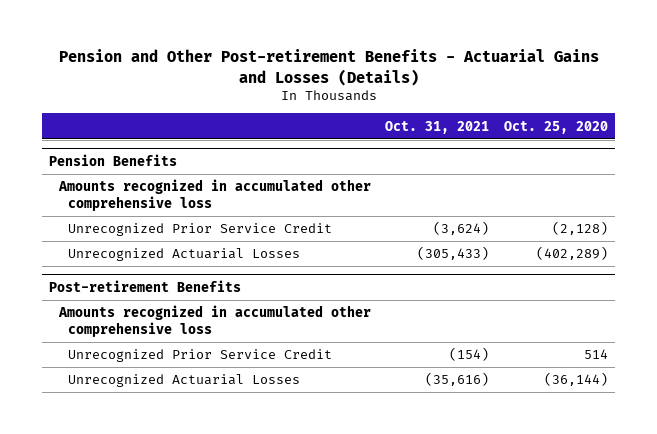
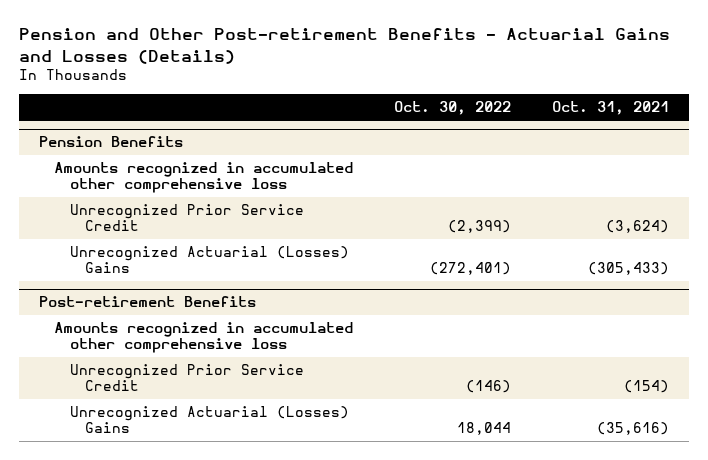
[503,120,608,134] Oct. 25, 2020 -> none
none -> [394,101,512,116] Oct. 30, 2022
[67,248,300,262] Unrecognized Actuarial Losses -> [69,246,349,274] Unrecognized Actuarial (Losses) Gains
[67,374,300,388] Unrecognized Actuarial Losses -> [69,406,349,434] Unrecognized Actuarial (Losses) Gains

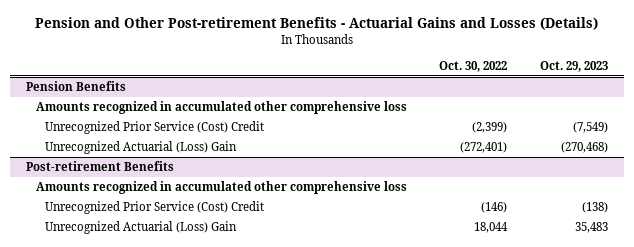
[552,101,670,116] Oct. 31, 2021 -> none
none -> [539,60,608,72] Oct. 29, 2023
[69,204,304,232] Unrecognized Prior Service Credit -> [44,121,264,135] Unrecognized Prior Service (Cost) Credit
[69,246,349,274] Unrecognized Actuarial (Losses) Gains -> [44,141,237,155] Unrecognized Actuarial (Loss) Gain
[69,364,304,392] Unrecognized Prior Service Credit -> [44,201,264,215] Unrecognized Prior Service (Cost) Credit
[69,406,349,434] Unrecognized Actuarial (Losses) Gains -> [44,221,237,235] Unrecognized Actuarial (Loss) Gain

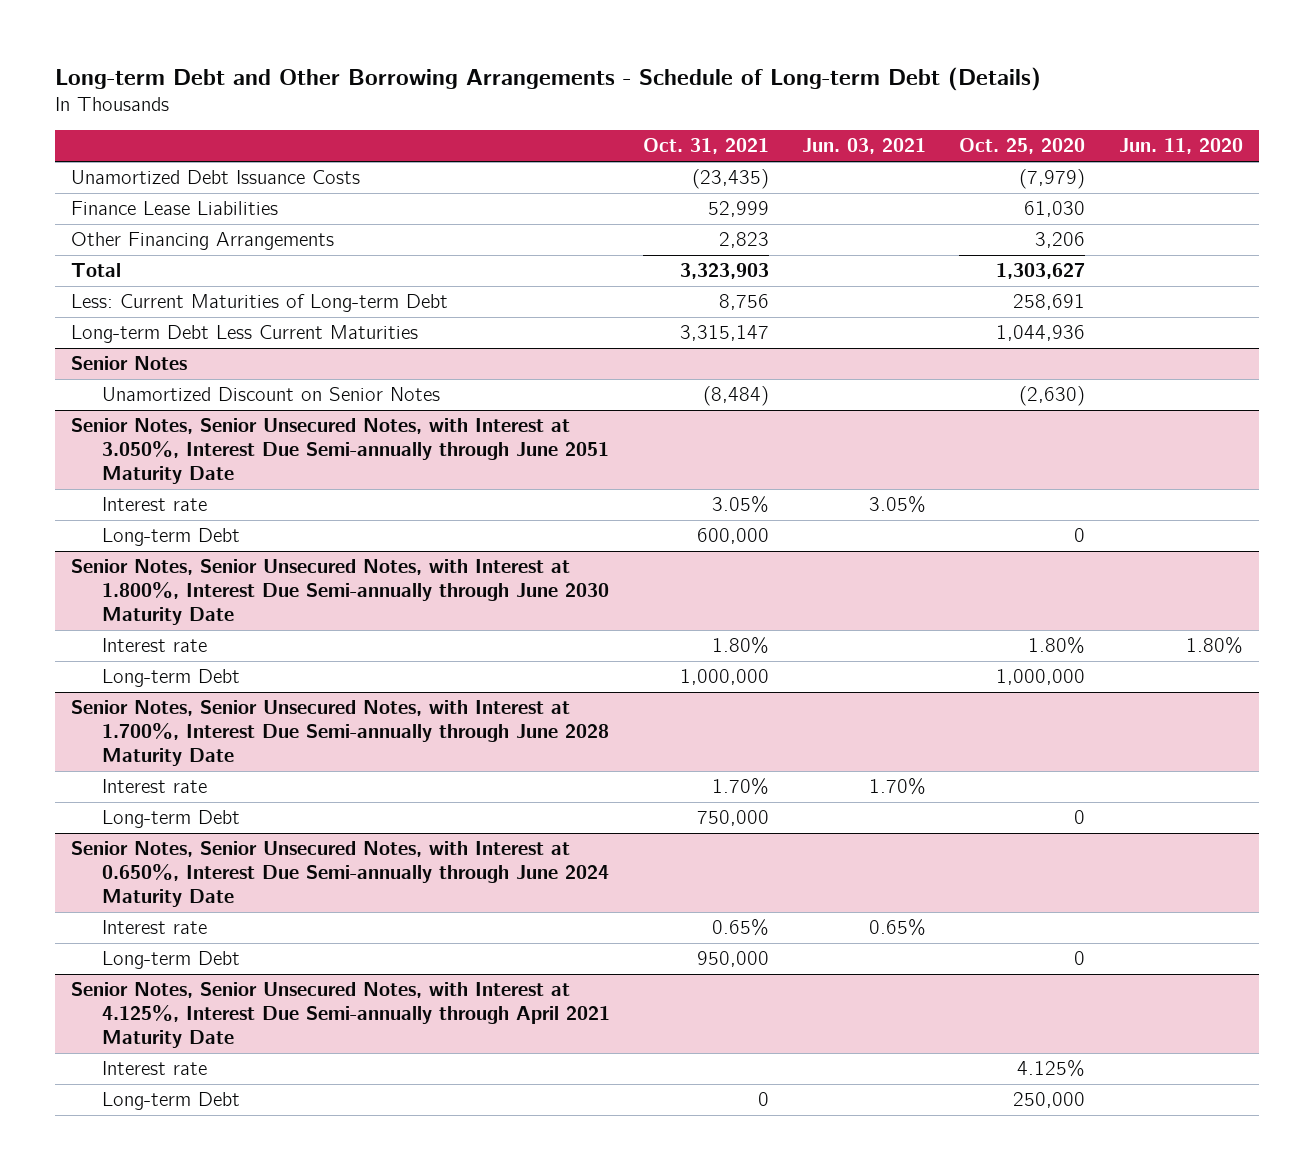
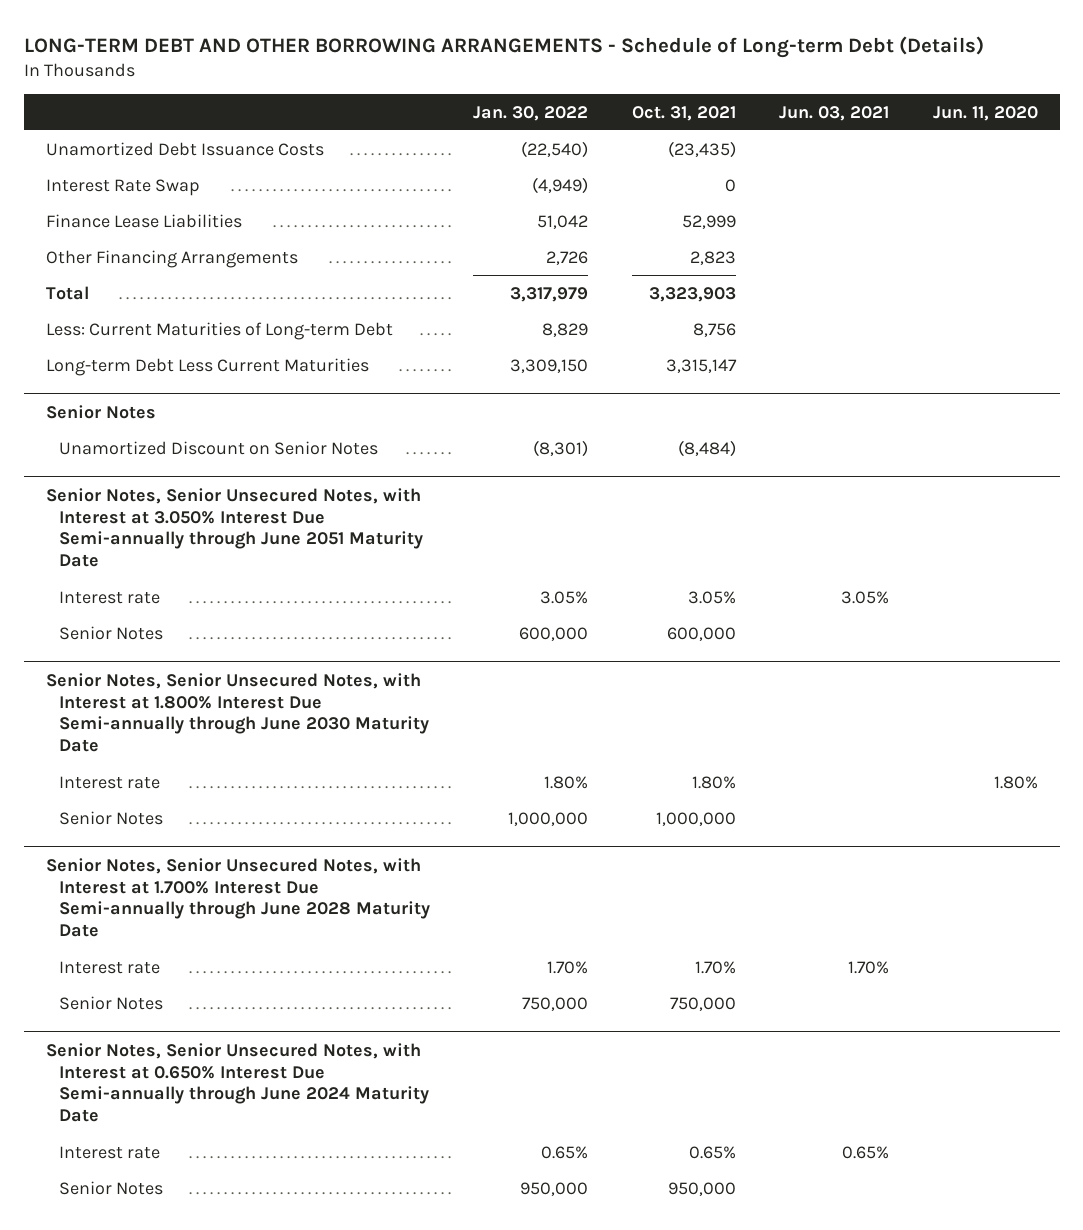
[54,66,1041,91] Long-term Debt and Other Borrowing Arrangements - Schedule of Long-term Debt (Details) -> [23,35,984,58] LONG-TERM DEBT AND OTHER BORROWING ARRANGEMENTS - Schedule of Long-term Debt (Details)
[959,138,1086,155] Oct. 25, 2020 -> none
none -> [473,105,589,121] Jan. 30, 2022
none -> [45,178,200,196] Interest Rate Swap
[71,418,609,485] Senior Notes, Senior Unsecured Notes, with Interest at 3.050%, Interest Due Semi-annually through June 2051 Maturity Date -> [45,487,423,568] Senior Notes, Senior Unsecured Notes, with Interest at 3.050% Interest Due Semi-annually through June 2051 Maturity Date
[101,528,240,547] Long-term Debt -> [58,625,163,640] Senior Notes
[71,559,609,626] Senior Notes, Senior Unsecured Notes, with Interest at 1.800%, Interest Due Semi-annually through June 2030 Maturity Date -> [45,672,429,753] Senior Notes, Senior Unsecured Notes, with Interest at 1.800% Interest Due Semi-annually through June 2030 Maturity Date
[101,669,240,688] Long-term Debt -> [58,810,163,825] Senior Notes
[71,700,609,767] Senior Notes, Senior Unsecured Notes, with Interest at 1.700%, Interest Due Semi-annually through June 2028 Maturity Date -> [45,857,430,938] Senior Notes, Senior Unsecured Notes, with Interest at 1.700% Interest Due Semi-annually through June 2028 Maturity Date
[101,810,240,829] Long-term Debt -> [58,995,163,1010] Senior Notes
[71,841,609,908] Senior Notes, Senior Unsecured Notes, with Interest at 0.650%, Interest Due Semi-annually through June 2024 Maturity Date -> [45,1042,429,1123] Senior Notes, Senior Unsecured Notes, with Interest at 0.650% Interest Due Semi-annually through June 2024 Maturity Date
[71,982,610,1049] Senior Notes, Senior Unsecured Notes, with Interest at 4.125%, Interest Due Semi-annually through April 2021 Maturity Date -> none
[101,1061,207,1076] Interest rate -> none
[101,1092,240,1111] Long-term Debt -> none
[101,951,240,970] Long-term Debt -> [58,1180,163,1195] Senior Notes

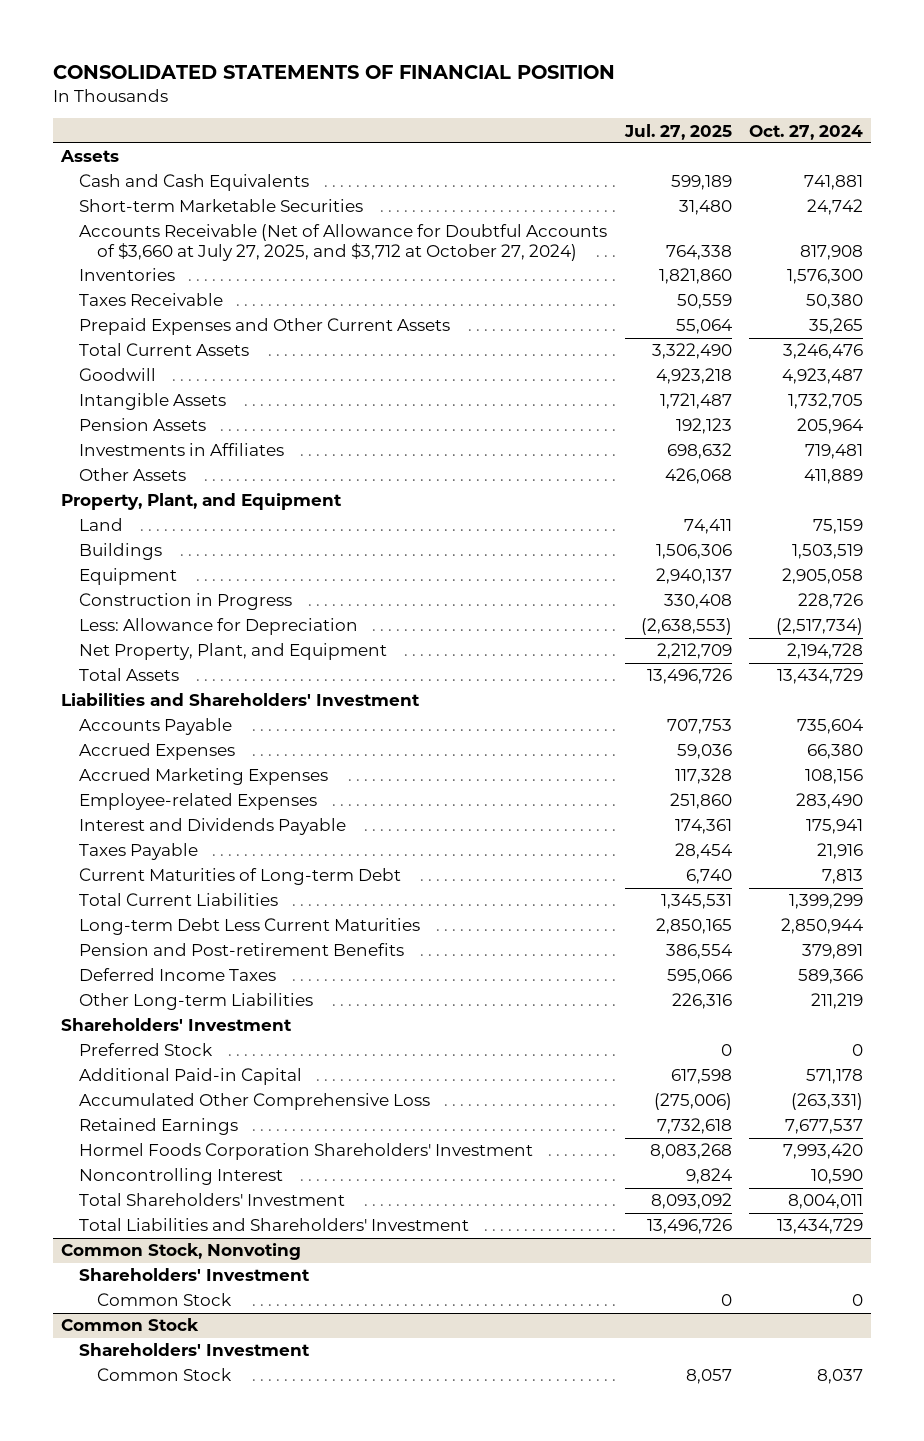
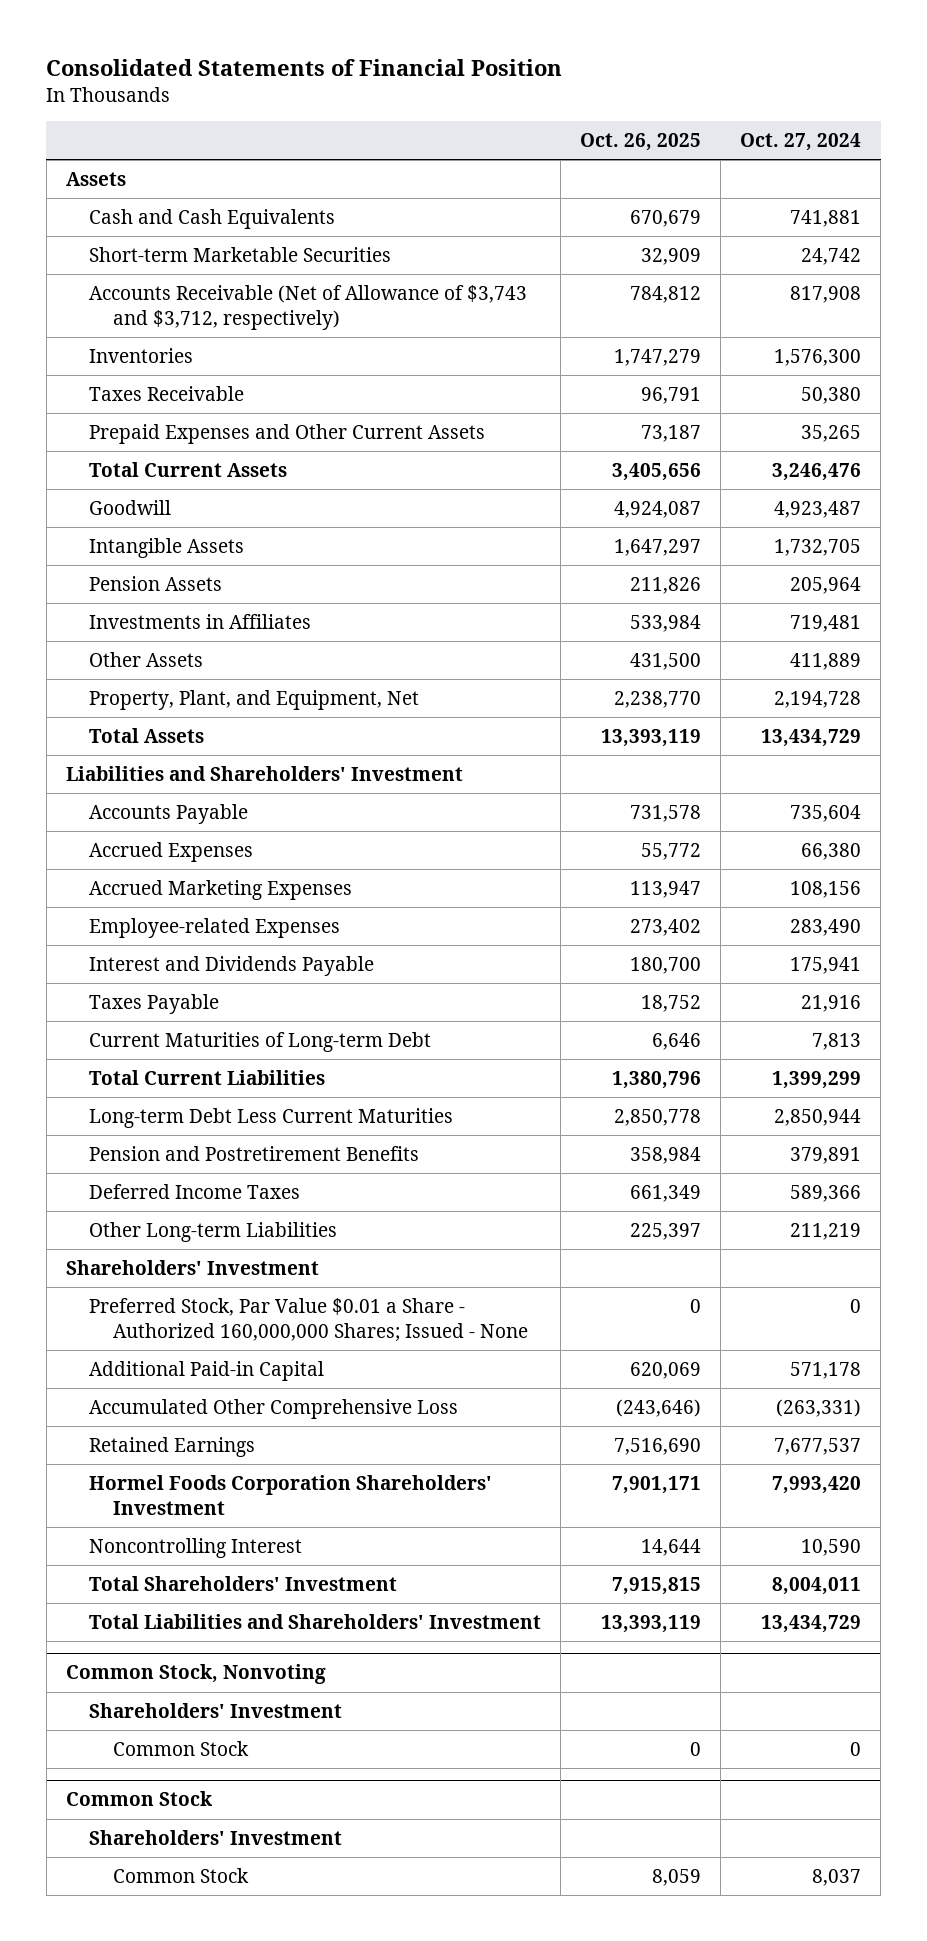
[52,64,615,79] CONSOLIDATED STATEMENTS OF FINANCIAL POSITION -> [46,59,563,77] Consolidated Statements of Financial Position
[623,123,732,140] Jul. 27, 2025 -> none
none -> [580,133,702,152] Oct. 26, 2025
[79,224,608,261] Accounts Receivable (Net of Allowance for Doubtful Accounts of $3,660 at July 27, 2025, and $3,712 at October 27, 2024) -> [89,284,528,330] Accounts Receivable (Net of Allowance of $3,743 and $3,712, respectively)
[61,493,343,511] Property, Plant, and Equipment -> none
[79,518,124,532] Land -> none
[79,543,163,561] Buildings -> none
[79,568,178,586] Equipment -> none
[79,593,293,611] Construction in Progress -> none
[79,618,359,636] Less: Allowance for Depreciation -> none
[79,643,388,661] Net Property, Plant, and Equipment -> [89,689,420,710] Property, Plant, and Equipment, Net
[79,943,405,957] Pension and Post-retirement Benefits -> [89,1145,420,1161] Pension and Postretirement Benefits
[79,1043,214,1057] Preferred Stock -> [89,1297,528,1342] Preferred Stock, Par Value $0.01 a Share - Authorized 160,000,000 Shares; Issued - None

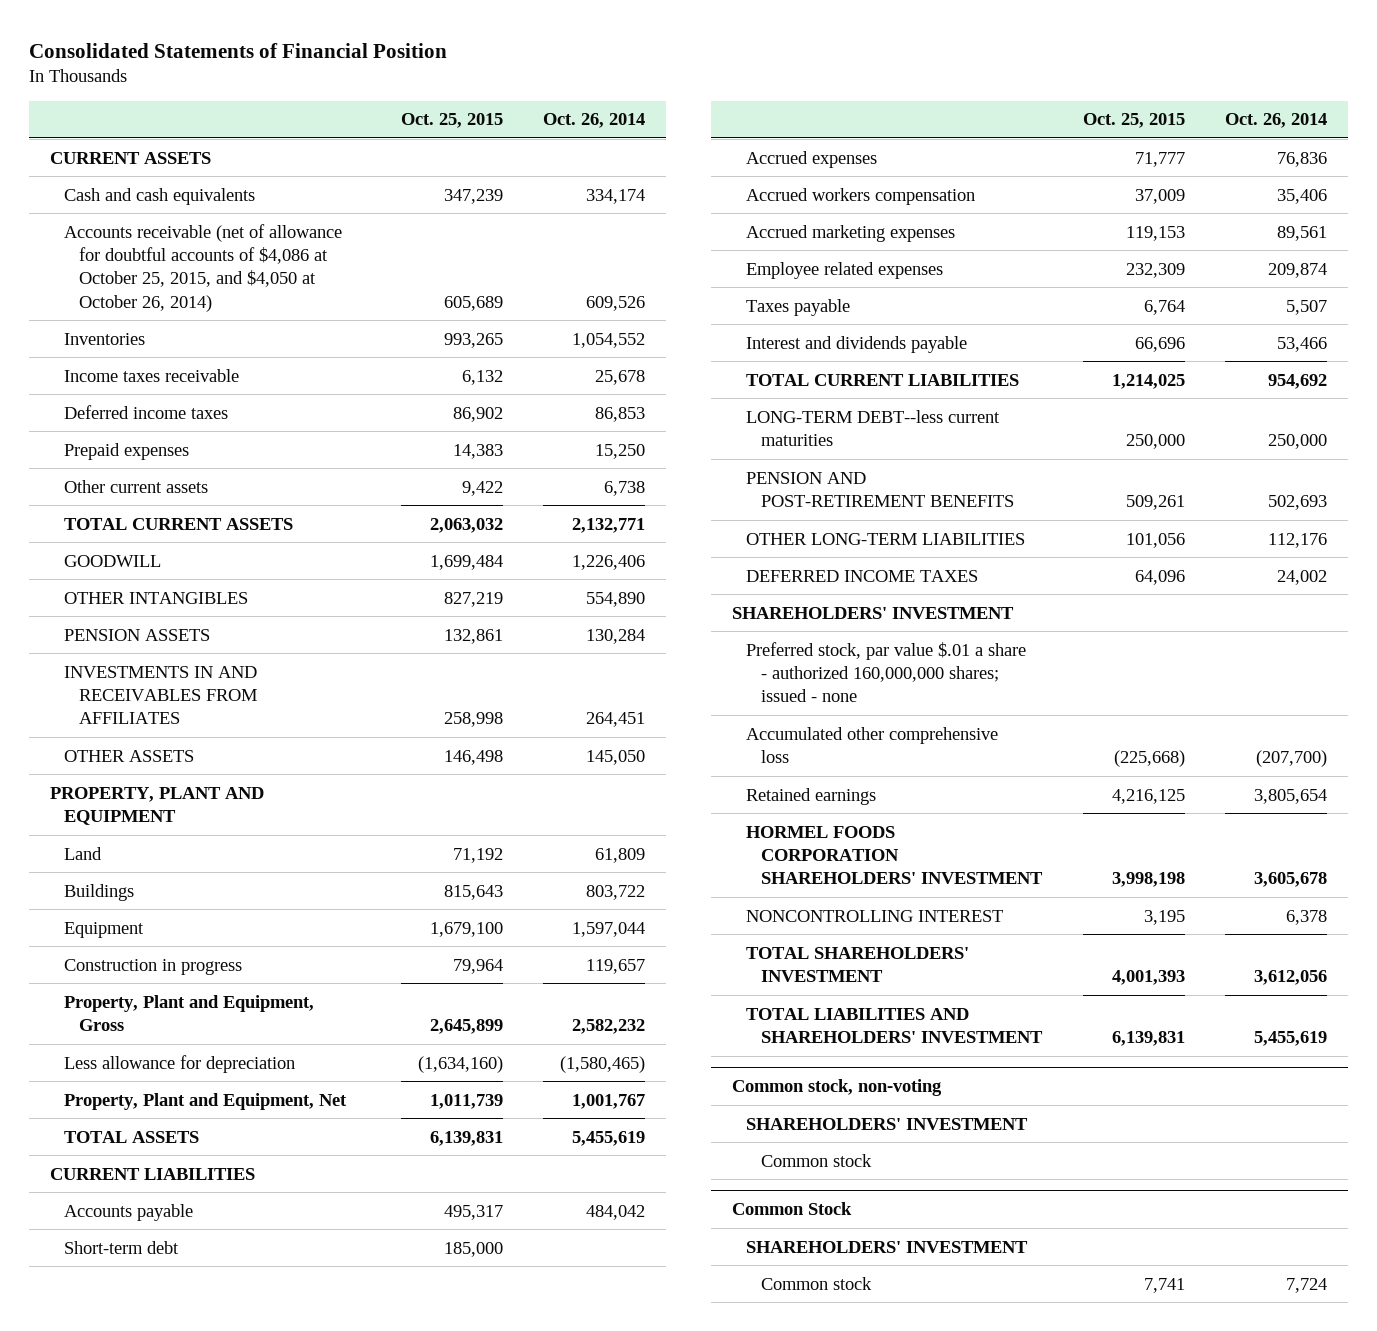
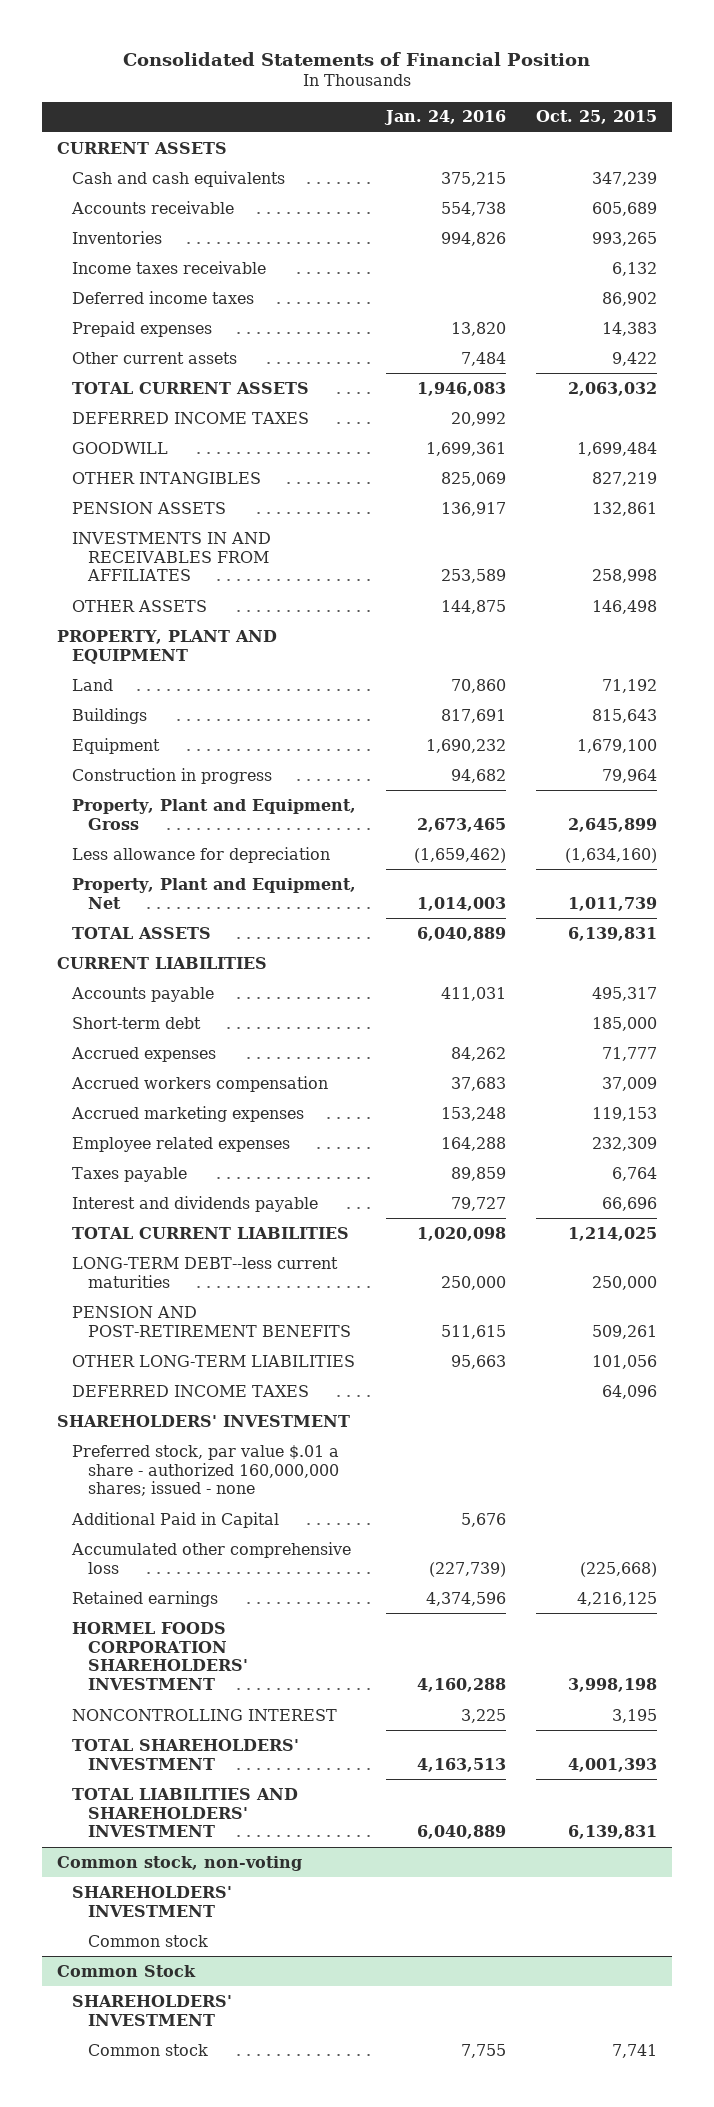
[543,113,646,129] Oct. 26, 2014 -> none
none -> [384,110,507,126] Jan. 24, 2016
[64,223,343,312] Accounts receivable (net of allowance for doubtful accounts of $4,086 at October 25, 2015, and $4,050 at October 26, 2014) -> [71,200,235,214] Accounts receivable
none -> [72,411,310,424] DEFERRED INCOME TAXES
none -> [71,1511,280,1528] Additional Paid in Capital

